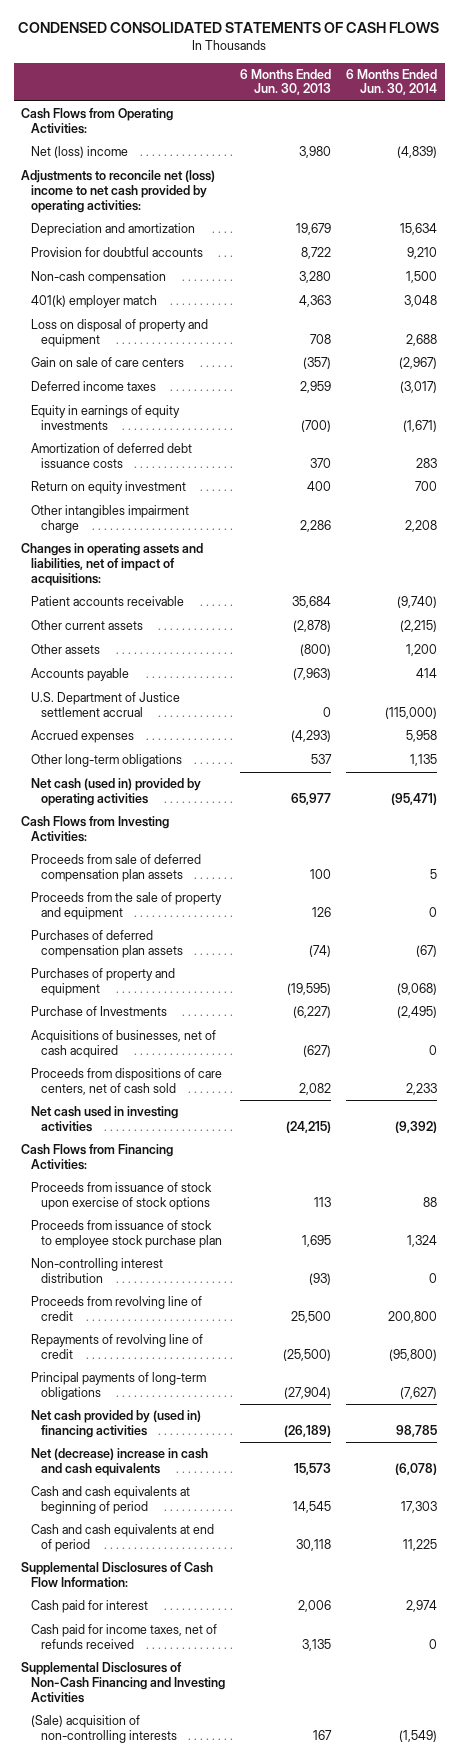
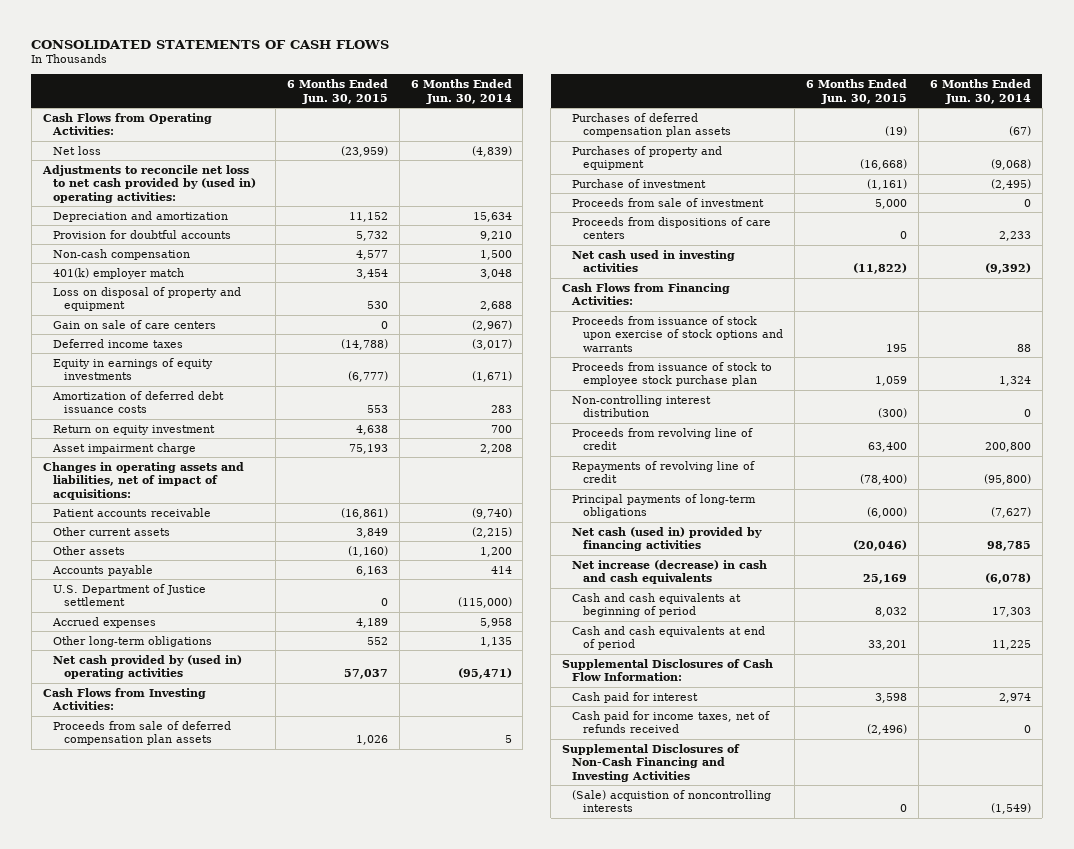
[18,22,440,34] CONDENSED CONSOLIDATED STATEMENTS OF CASH FLOWS -> [31,39,390,49] CONSOLIDATED STATEMENTS OF CASH FLOWS
[240,68,332,96] 6 Months Ended Jun. 30, 2013 -> none
none -> [286,79,388,104] 6 Months Ended Jun. 30, 2015
[31,146,129,159] Net (loss) income -> [53,145,102,155] Net loss
[21,170,216,213] Adjustments to reconcile net (loss) income to net cash provided by operating activities: -> [41,164,257,203] Adjustments to reconcile net loss to net cash provided by (used in) operating activities:
[31,505,190,533] Other intangibles impairment charge -> [52,442,197,454] Asset impairment charge
[31,692,181,717] U.S. Department of Justice settlement accrual -> [53,583,207,607] U.S. Department of Justice settlement
[31,778,202,806] Net cash (used in) provided by operating activities -> [53,654,243,680] Net cash provided by (used in) operating activities
[31,892,223,920] Proceeds from the sale of property and equipment -> none
[31,1030,217,1058] Acquisitions of businesses, net of cash acquired -> none
[31,1006,168,1017] Purchase of Investments -> [572,178,707,188] Purchase of investment
none -> [572,197,765,207] Proceeds from sale of investment
[31,1068,223,1095] Proceeds from dispositions of care centers, net of cash sold -> [572,216,772,240] Proceeds from dispositions of care centers
[31,1182,213,1210] Proceeds from issuance of stock upon exercise of stock options -> [572,315,783,352] Proceeds from issuance of stock upon exercise of stock options and warrants
[31,1410,202,1438] Net cash provided by (used in) financing activities -> [572,526,763,552] Net cash (used in) provided by financing activities
[31,1448,209,1476] Net (decrease) increase in cash and cash equivalents -> [572,559,768,585] Net increase (decrease) in cash and cash equivalents
[31,1715,178,1743] (Sale) acquisition of non-controlling interests -> [572,789,772,813] (Sale) acquistion of noncontrolling interests

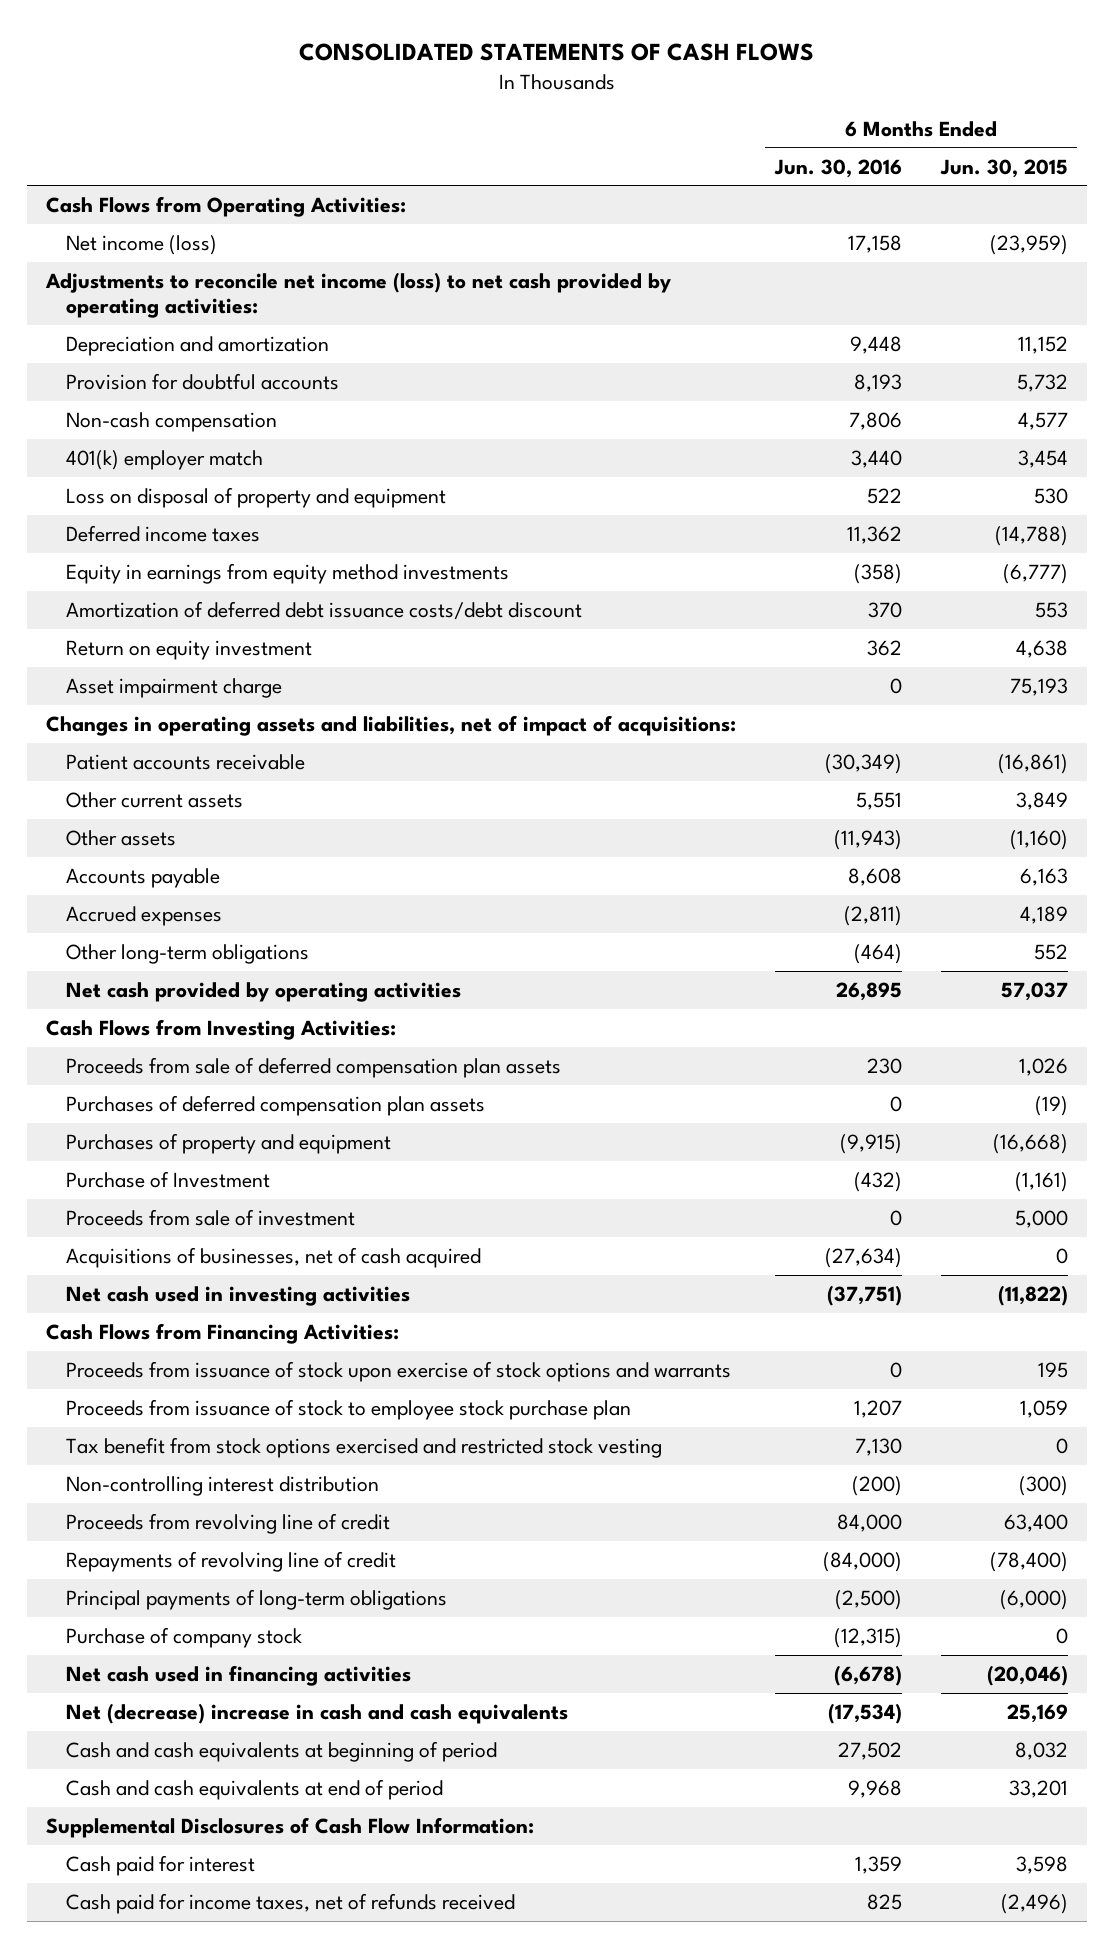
[410,79,512,104] 6 Months Ended Jun. 30, 2014 -> none
none -> [773,158,902,178] Jun. 30, 2016
[53,145,102,155] Net loss -> [65,234,217,255] Net income (loss)
[41,164,257,203] Adjustments to reconcile net loss to net cash provided by (used in) operating activities: -> [44,271,671,318] Adjustments to reconcile net income (loss) to net cash provided by operating activities:
[53,319,217,329] Gain on sale of care centers -> none
[53,357,214,381] Equity in earnings of equity investments -> [65,562,509,584] Equity in earnings from equity method investments
[52,390,225,414] Amortization of deferred debt issuance costs -> [65,600,582,620] Amortization of deferred debt issuance costs/debt discount
[53,583,207,607] U.S. Department of Justice settlement -> none
[53,654,243,680] Net cash provided by (used in) operating activities -> [65,981,461,1002] Net cash provided by operating activities
[572,178,707,188] Purchase of investment -> [65,1170,270,1188] Purchase of Investment
[572,216,772,240] Proceeds from dispositions of care centers -> none
none -> [65,1246,481,1268] Acquisitions of businesses, net of cash acquired
none -> [65,1436,662,1458] Tax benefit from stock options exercised and restricted stock vesting
none -> [65,1626,302,1648] Purchase of company stock
[572,526,763,552] Net cash (used in) provided by financing activities -> [65,1664,411,1686] Net cash used in financing activities
[572,559,768,585] Net increase (decrease) in cash and cash equivalents -> [65,1702,568,1724] Net (decrease) increase in cash and cash equivalents
[561,743,740,782] Supplemental Disclosures of Non-Cash Financing and Investing Activities -> none
[572,789,772,813] (Sale) acquistion of noncontrolling interests -> none

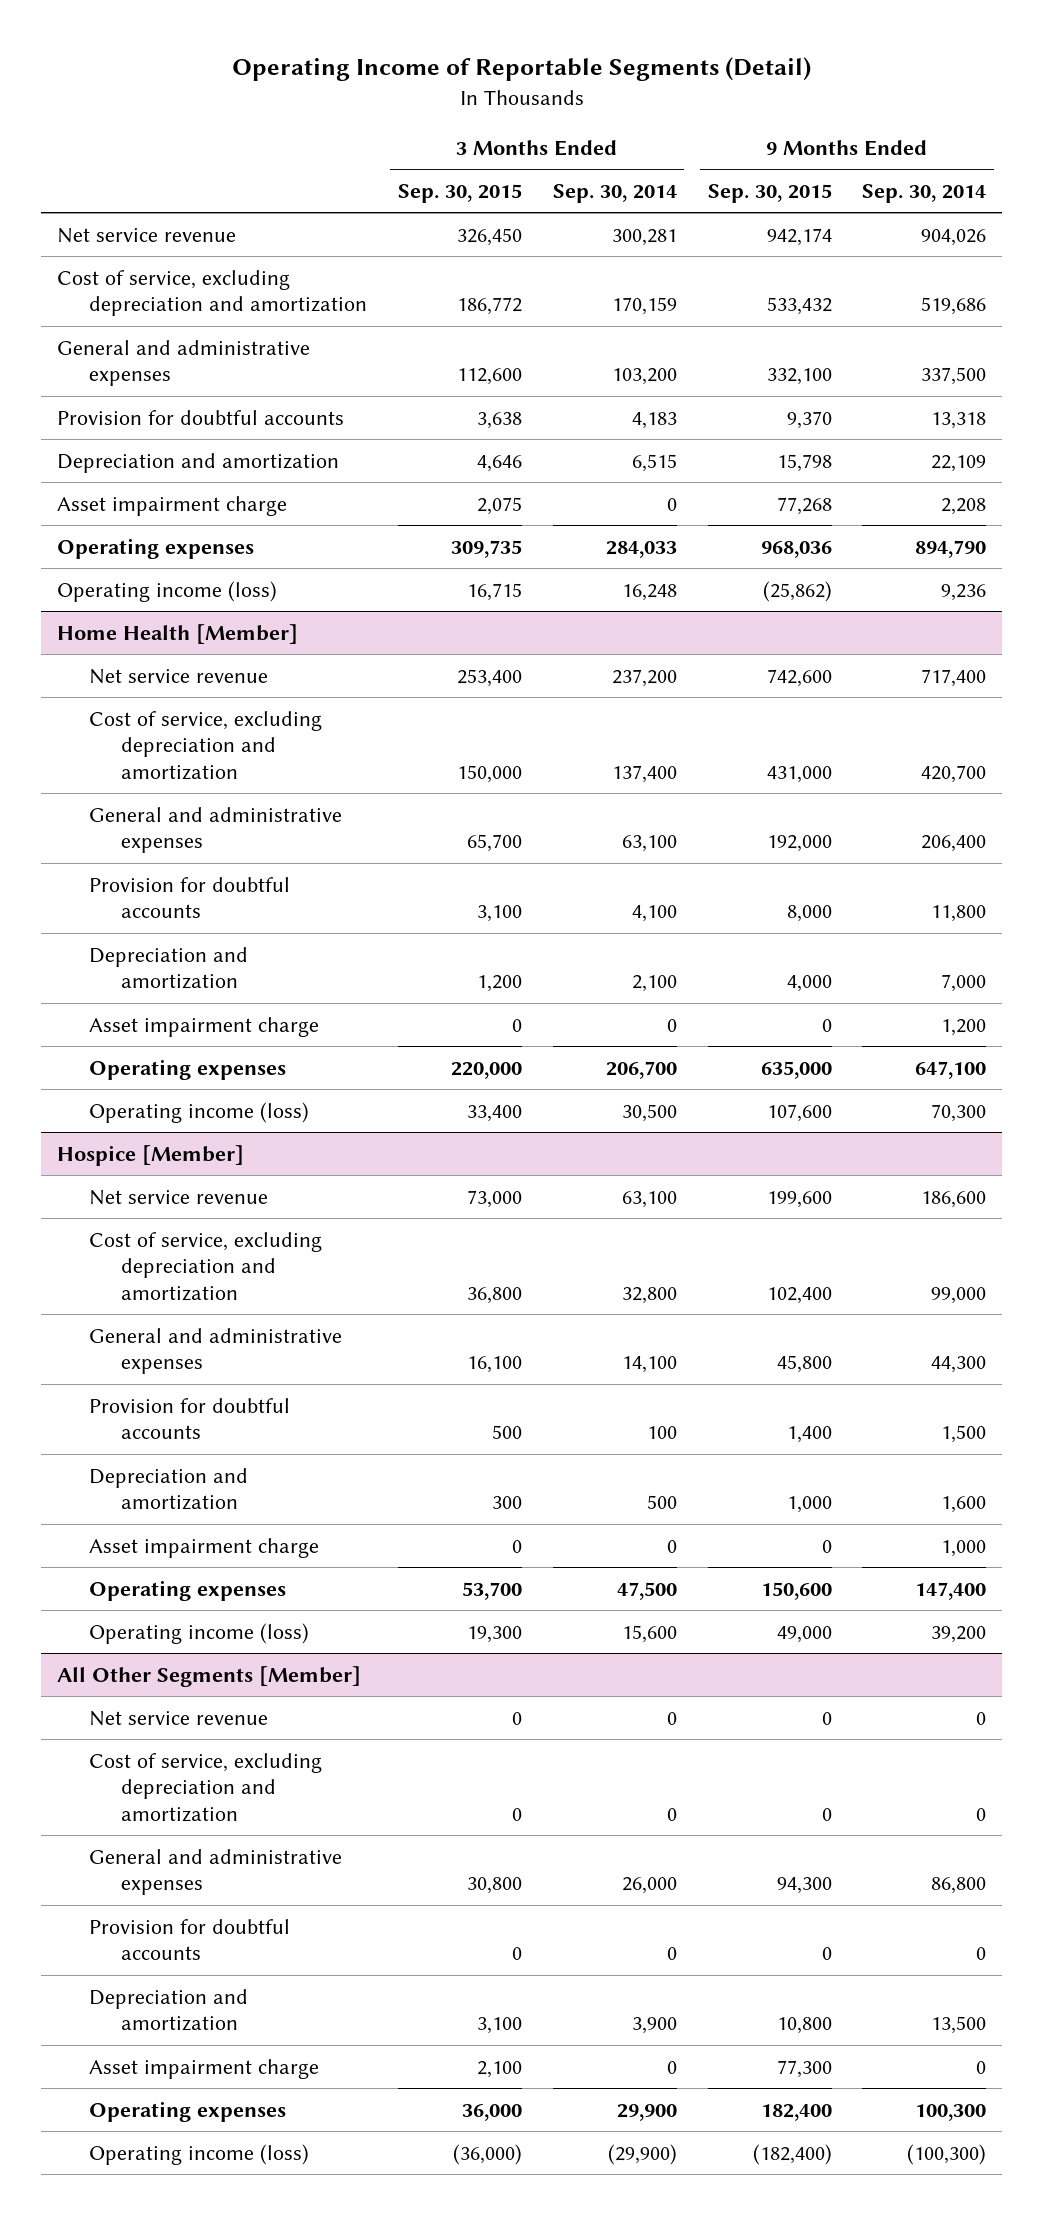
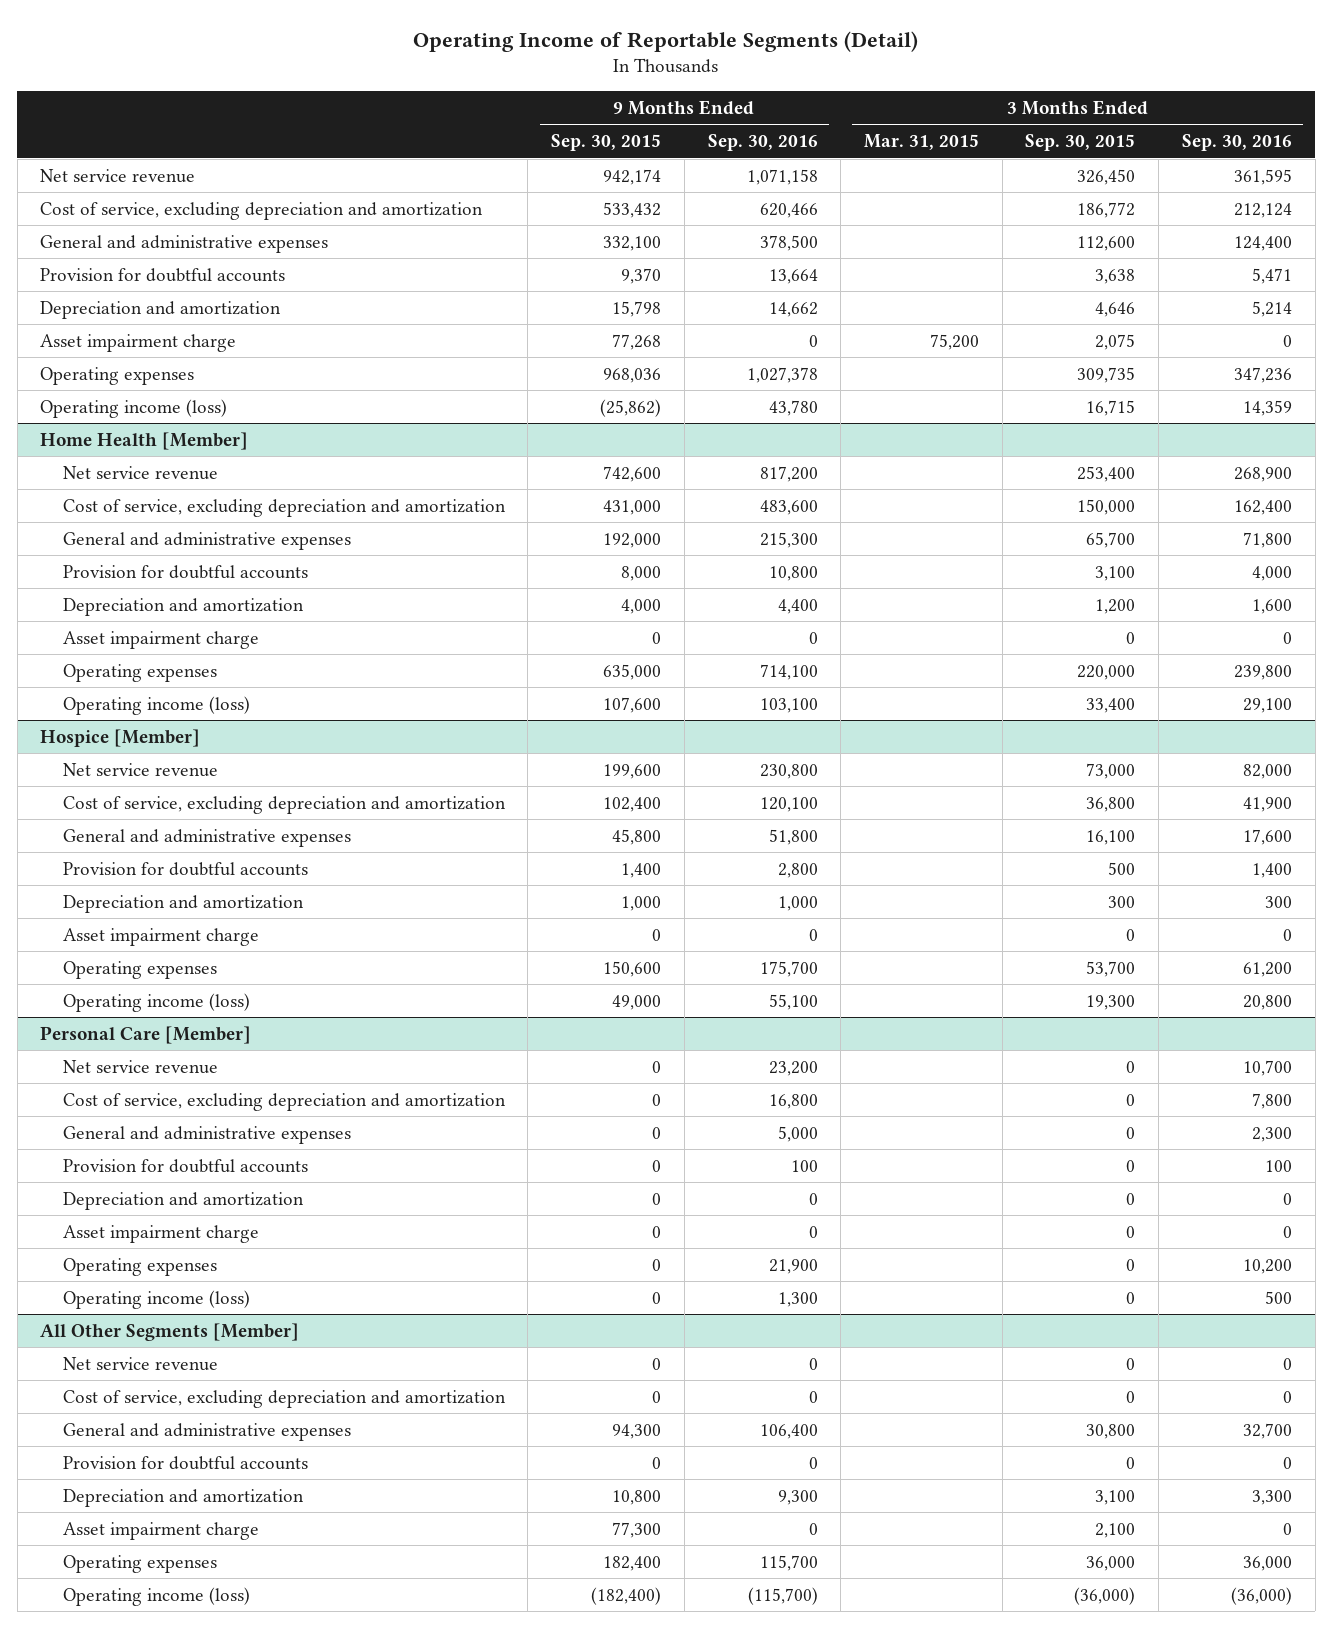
[552,183,677,203] Sep. 30, 2014 -> none
[862,183,987,203] Sep. 30, 2014 -> none
none -> [707,134,818,152] Sep. 30, 2016
none -> [864,134,980,151] Mar. 31, 2015
none -> [1181,134,1292,152] Sep. 30, 2016
none -> [40,1025,252,1044] Personal Care [Member]
none -> [62,1059,218,1074] Net service revenue
none -> [62,1092,506,1111] Cost of service, excluding depreciation and amortization
none -> [62,1125,351,1144] General and administrative expenses
none -> [62,1158,308,1173] Provision for doubtful accounts
none -> [62,1191,304,1210] Depreciation and amortization
none -> [62,1224,259,1243] Asset impairment charge
none -> [62,1257,217,1276] Operating expenses
none -> [62,1289,250,1309] Operating income (loss)

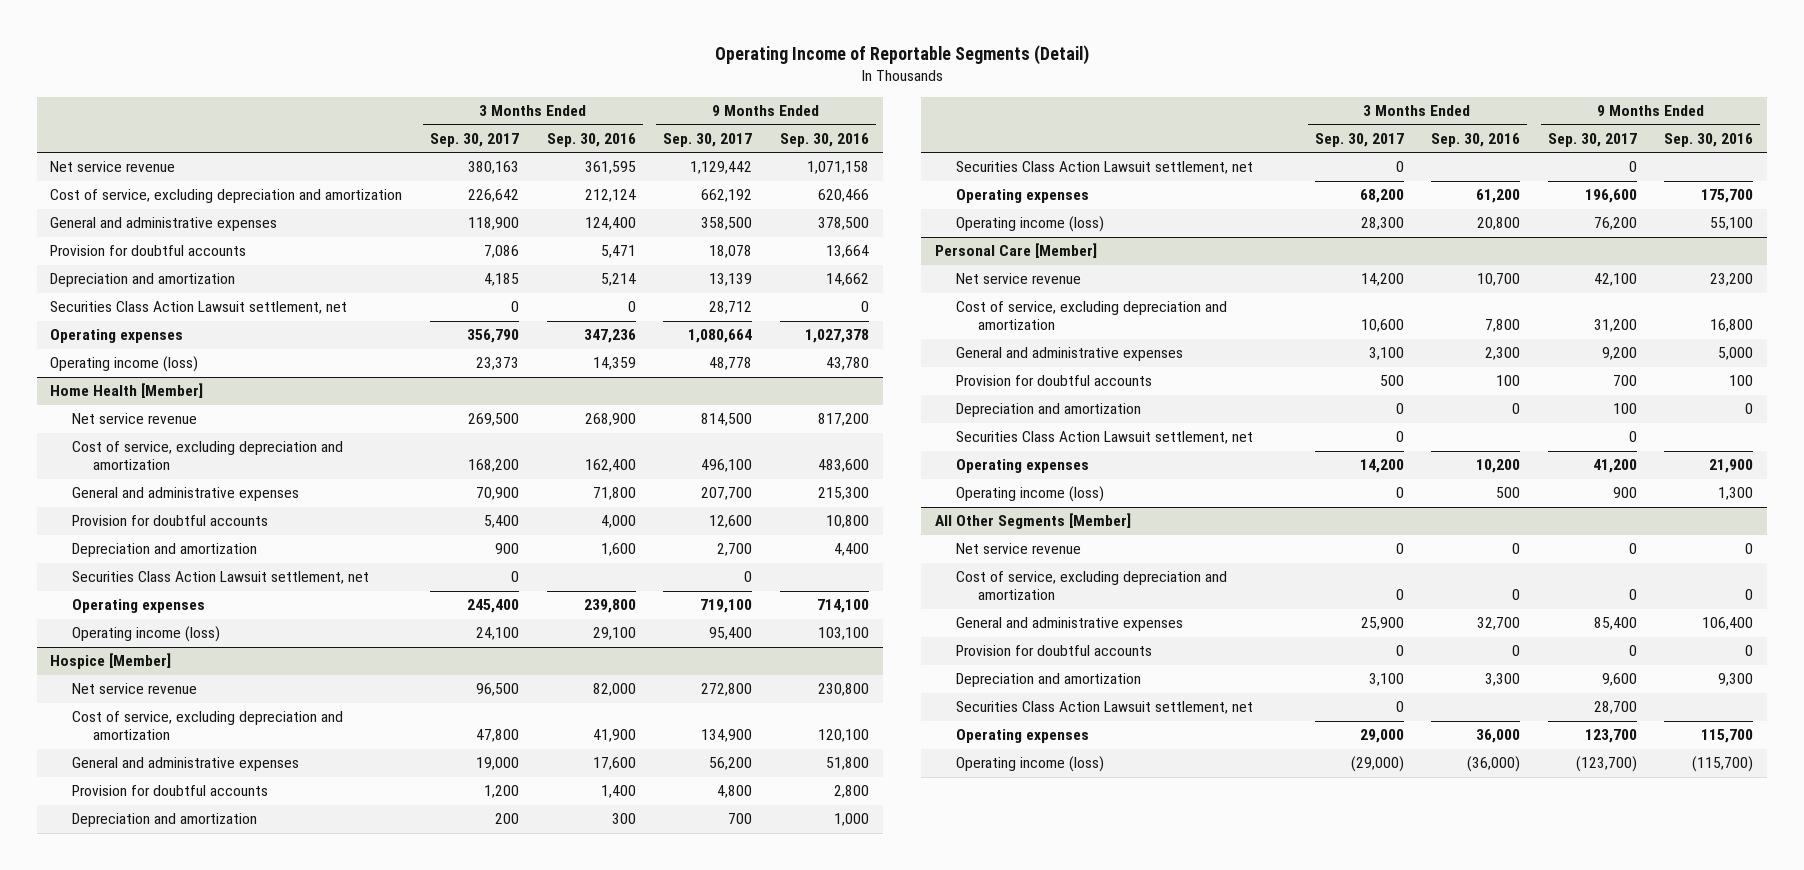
[551,134,662,152] Sep. 30, 2015 -> none
[864,134,980,151] Mar. 31, 2015 -> none
[1025,134,1136,152] Sep. 30, 2015 -> none
none -> [429,132,519,147] Sep. 30, 2017
none -> [663,132,753,147] Sep. 30, 2017
[40,333,237,352] Asset impairment charge -> none
none -> [50,301,348,315] Securities Class Action Lawsuit settlement, net
[62,630,259,649] Asset impairment charge -> none
none -> [71,571,369,585] Securities Class Action Lawsuit settlement, net
[62,927,259,946] Asset impairment charge -> none
none -> [956,161,1254,175] Securities Class Action Lawsuit settlement, net
[62,1224,259,1243] Asset impairment charge -> none
none -> [956,431,1254,445] Securities Class Action Lawsuit settlement, net
[62,1521,259,1540] Asset impairment charge -> none
none -> [956,701,1254,715] Securities Class Action Lawsuit settlement, net

